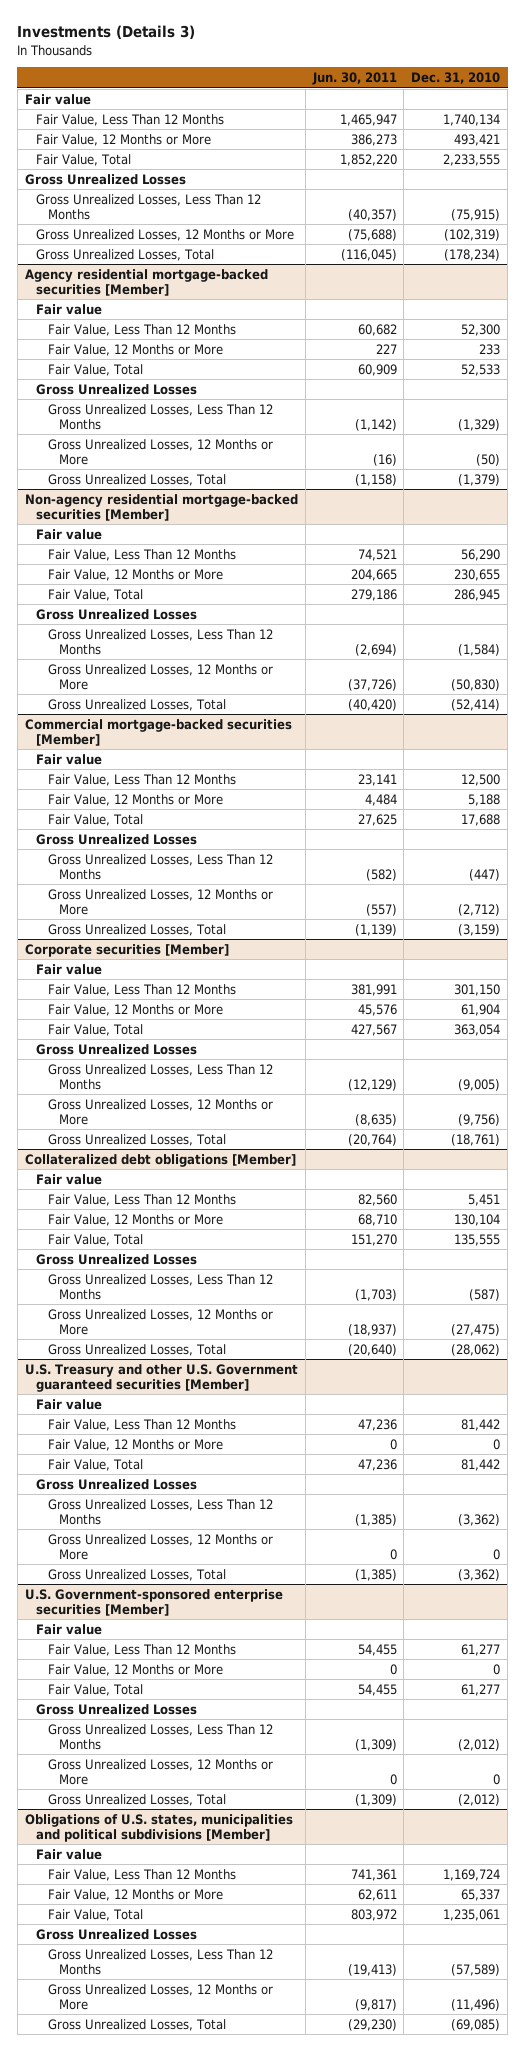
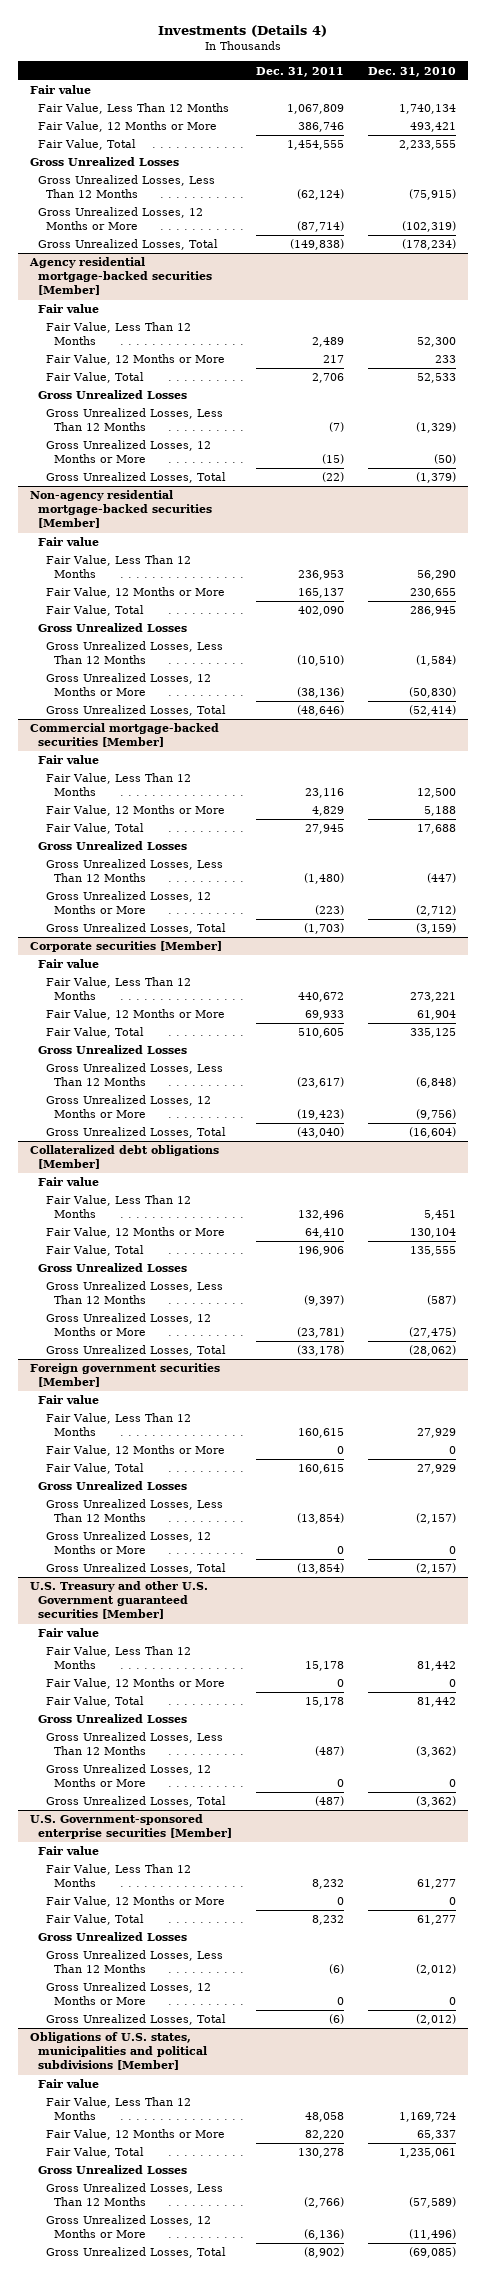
[17,25,196,40] Investments (Details 3) -> [158,25,328,38] Investments (Details 4)
[311,72,397,86] Jun. 30, 2011 -> none
none -> [256,66,345,77] Dec. 31, 2011
[454,983,501,996] 301,150 -> [410,992,457,1003] 273,221
[454,1023,501,1036] 363,054 -> [410,1028,457,1039] 335,125
[458,1079,501,1092] (9,005) -> [416,1077,457,1089] (6,848)
[451,1133,501,1146] (18,761) -> [409,1127,457,1139] (16,604)
none -> [30,1363,221,1388] Foreign government securities [Member]
none -> [38,1395,100,1405] Fair value
none -> [46,1413,192,1437] Fair Value, Less Than 12 Months
none -> [46,1445,226,1457] Fair Value, 12 Months or More
none -> [46,1463,145,1475] Fair Value, Total
none -> [38,1481,188,1491] Gross Unrealized Losses
none -> [46,1499,224,1523] Gross Unrealized Losses, Less Than 12 Months
none -> [46,1531,212,1555] Gross Unrealized Losses, 12 Months or More
none -> [46,1563,227,1575] Gross Unrealized Losses, Total

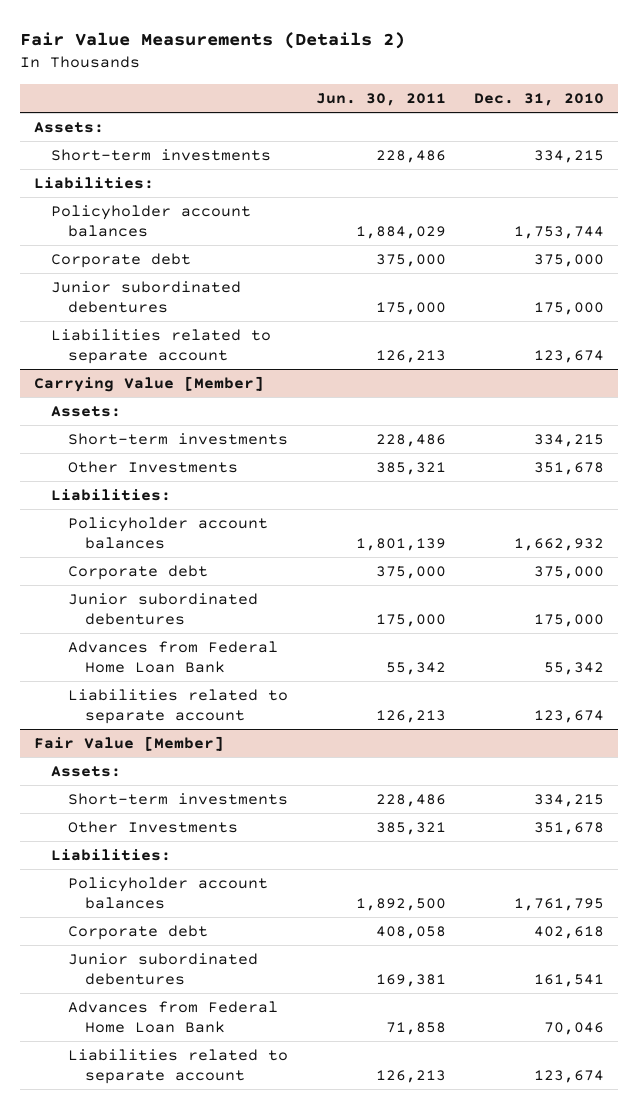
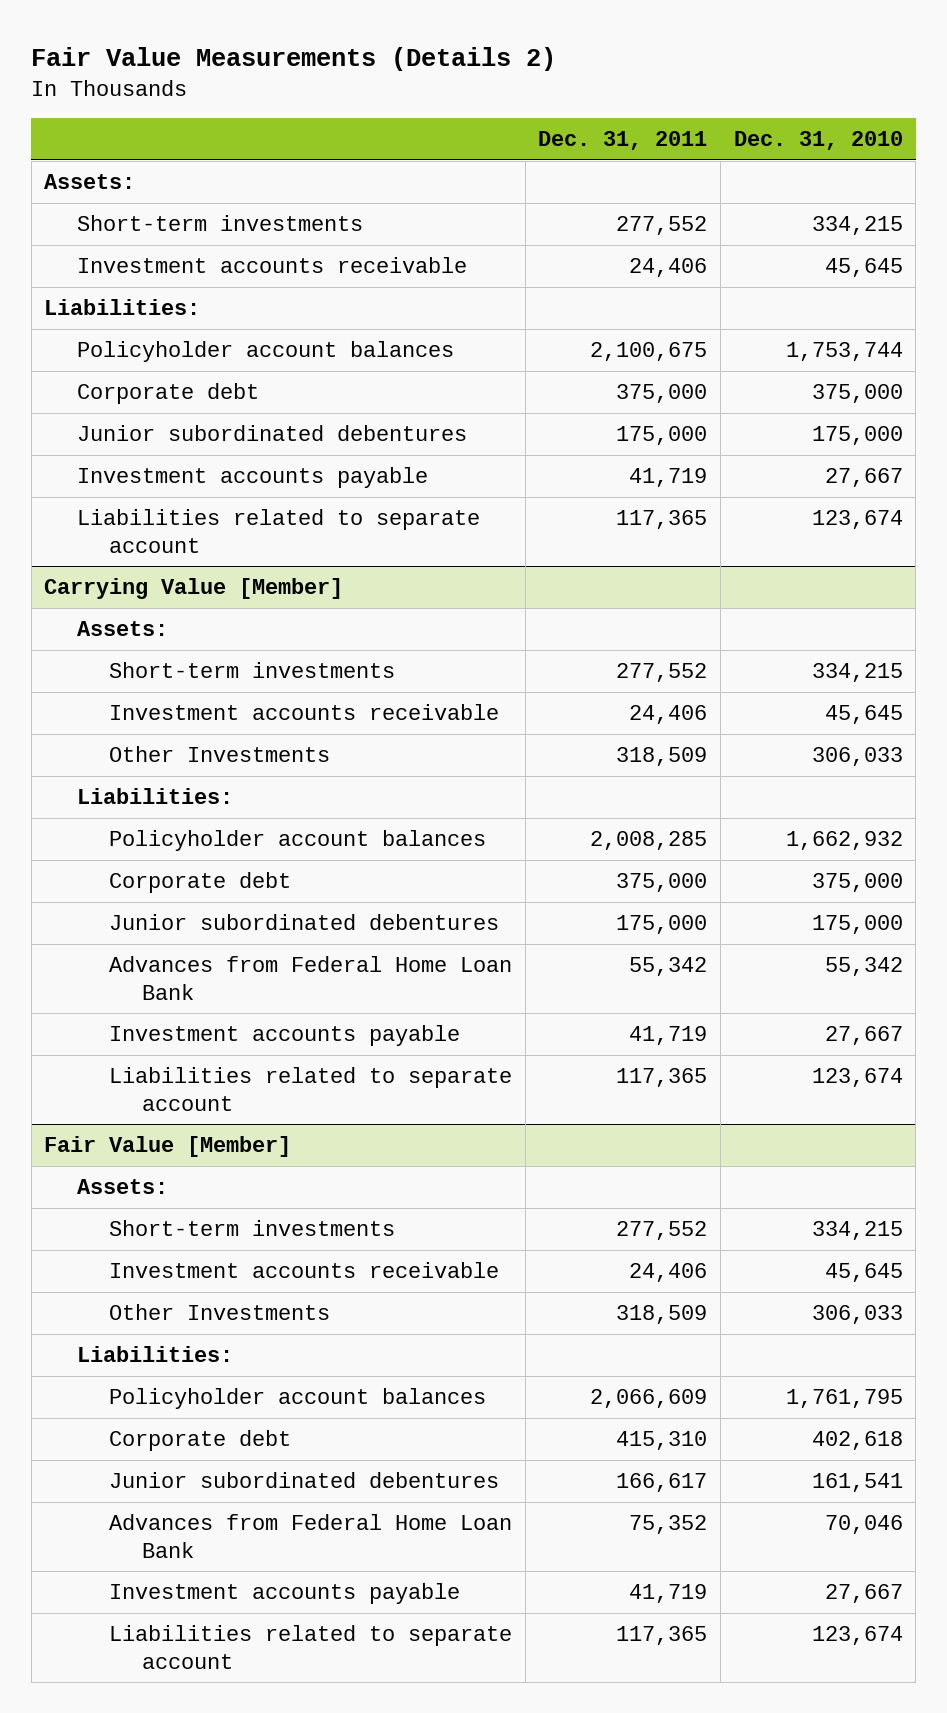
[316,92,447,106] Jun. 30, 2011 -> none
none -> [538,130,708,150] Dec. 31, 2011
none -> [76,257,467,274] Investment accounts receivable
none -> [76,467,428,489] Investment accounts payable
none -> [109,704,500,721] Investment accounts receivable
[534,461,605,475] 351,678 -> [811,747,903,767] 306,033
none -> [109,1025,461,1047] Investment accounts payable
none -> [109,1262,500,1279] Investment accounts receivable
[534,821,605,835] 351,678 -> [811,1305,903,1325] 306,033
none -> [109,1583,461,1605] Investment accounts payable

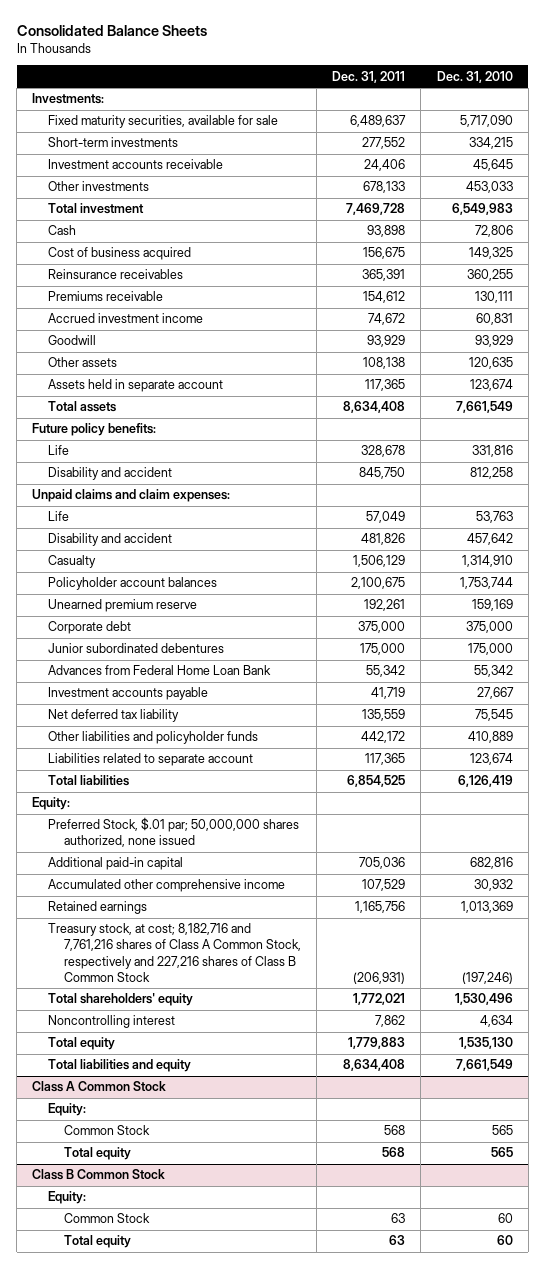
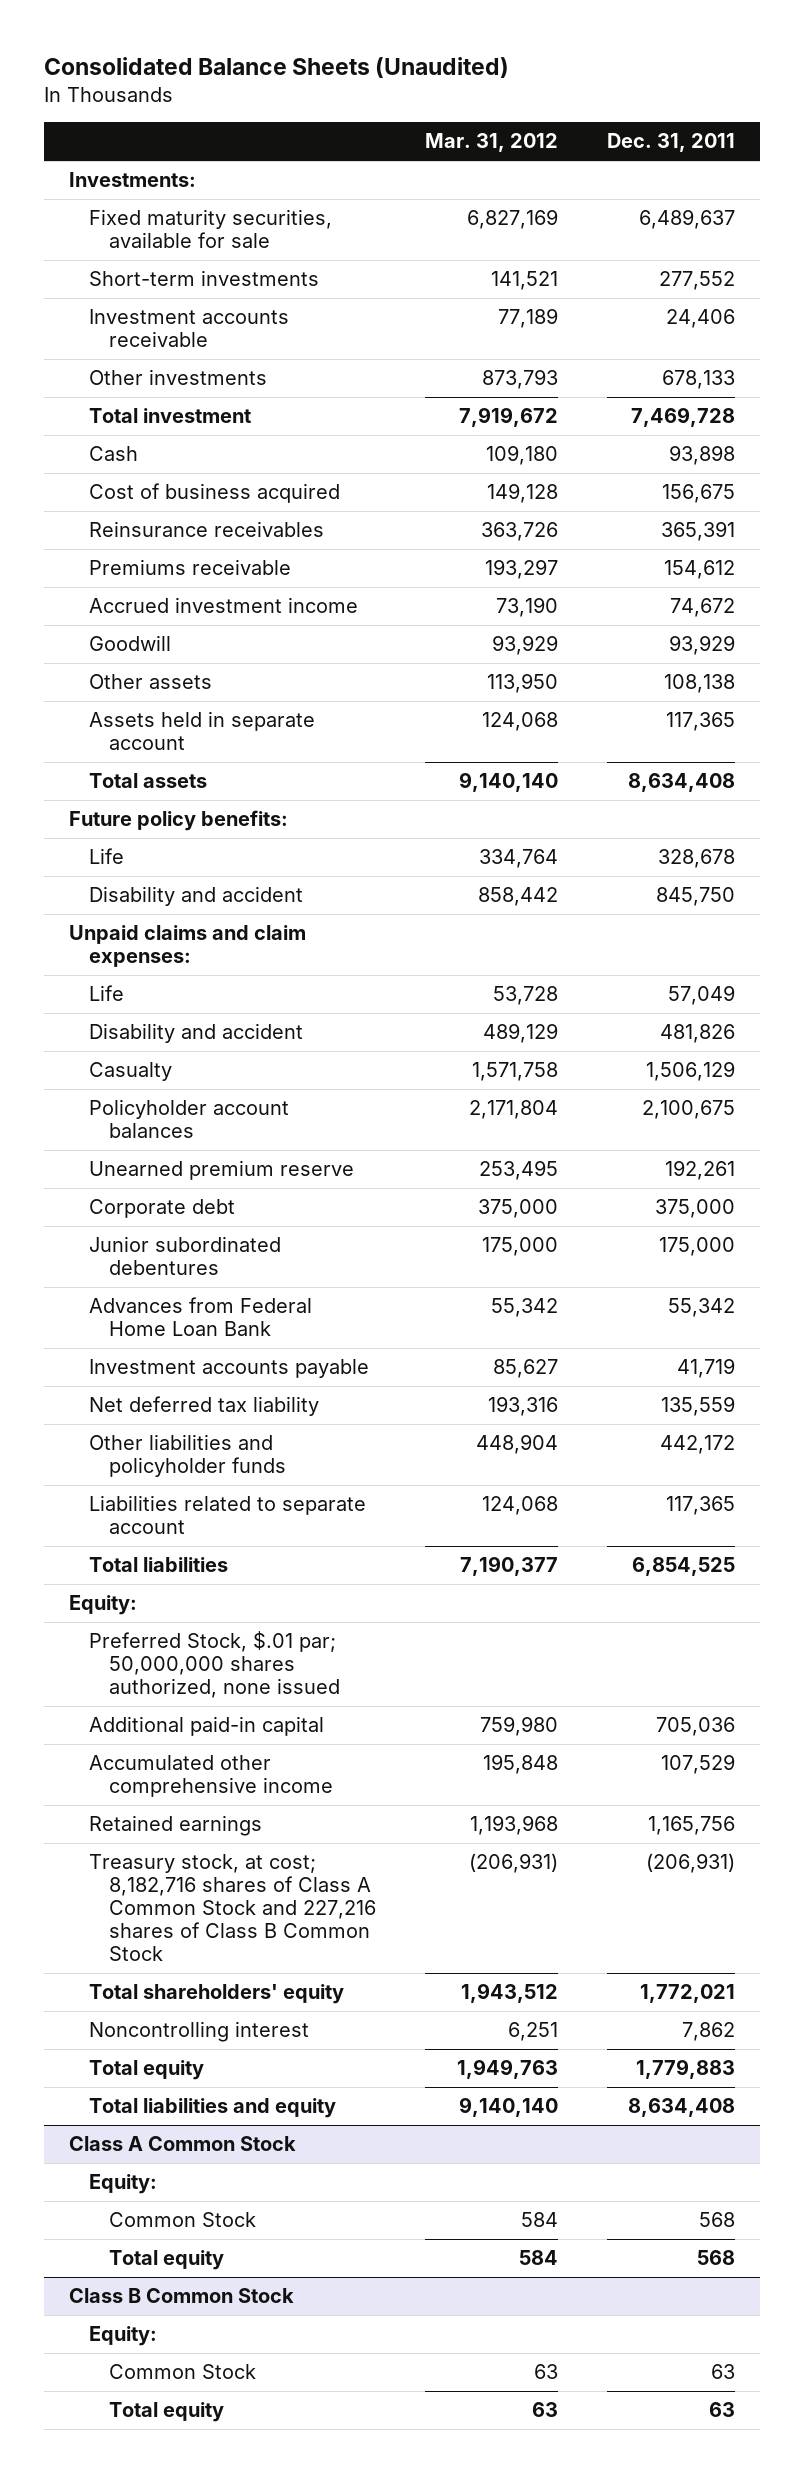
[16,25,207,37] Consolidated Balance Sheets -> [44,57,510,79] Consolidated Balance Sheets (Unaudited)
[436,70,513,83] Dec. 31, 2010 -> none
none -> [424,133,558,153] Mar. 31, 2012
[48,923,301,982] Treasury stock, at cost; 8,182,716 and 7,761,216 shares of Class A Common Stock, respectively and 227,216 shares of Class B Common Stock -> [88,1854,376,1962] Treasury stock, at cost; 8,182,716 shares of Class A Common Stock and 227,216 shares of Class B Common Stock

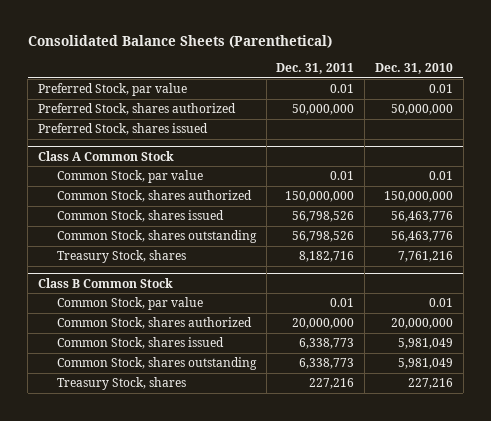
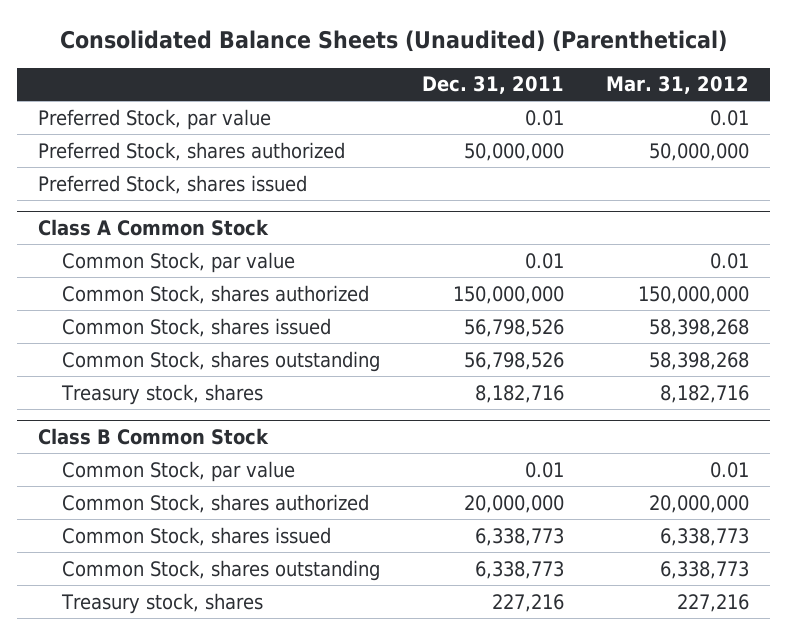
[27,34,332,48] Consolidated Balance Sheets (Parenthetical) -> [60,29,728,52] Consolidated Balance Sheets (Unaudited) (Parenthetical)
[375,62,454,74] Dec. 31, 2010 -> none
none -> [606,76,750,95] Mar. 31, 2012
[56,250,186,264] Treasury Stock, shares -> [61,383,264,405] Treasury stock, shares
[56,377,186,391] Treasury Stock, shares -> [61,592,264,614] Treasury stock, shares

